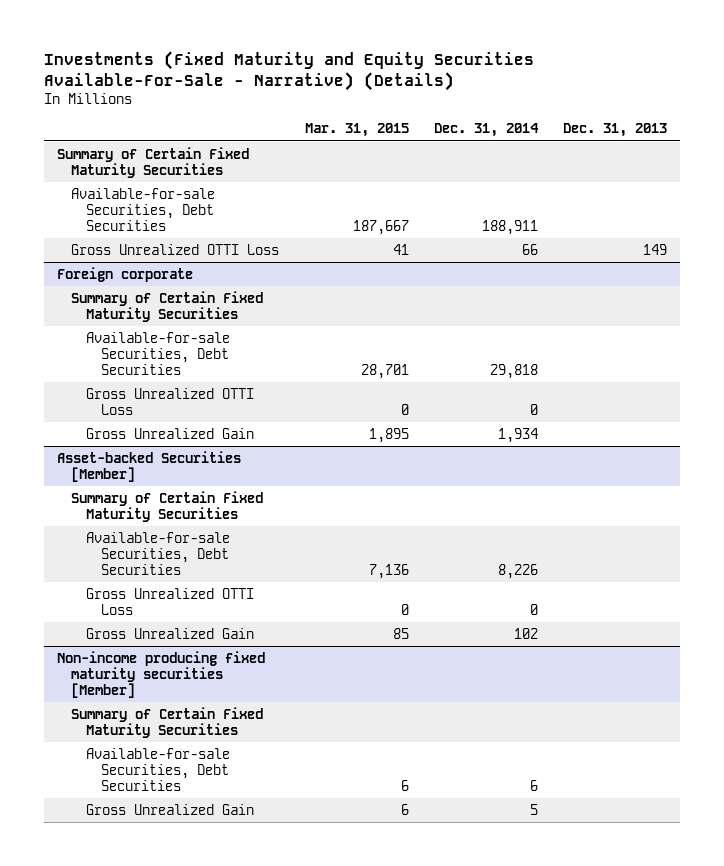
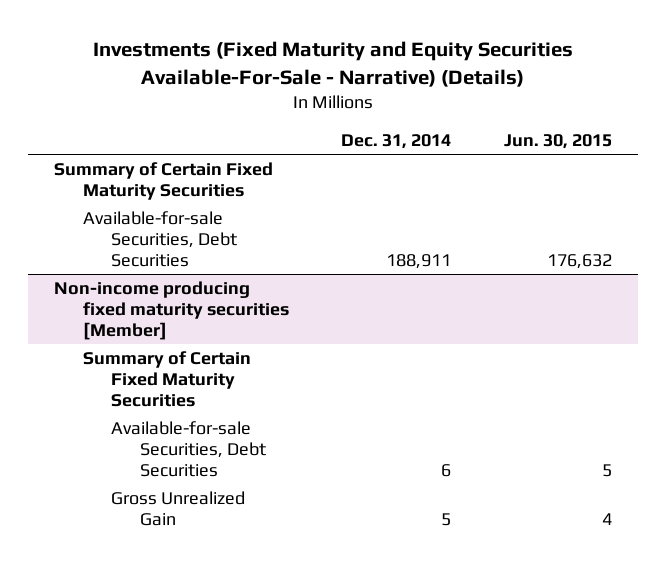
[304,123,409,138] Mar. 31, 2015 -> none
[563,123,668,138] Dec. 31, 2013 -> none
none -> [503,134,612,150] Jun. 30, 2015
[71,243,280,255] Gross Unrealized OTTI Loss -> none
[56,266,193,282] Foreign corporate -> none
[71,290,264,322] Summary of Certain Fixed Maturity Securities -> none
[86,331,231,375] Available-for-sale Securities, Debt Securities -> none
[86,387,255,415] Gross Unrealized OTTI Loss -> none
[86,427,255,439] Gross Unrealized Gain -> none
[56,450,241,482] Asset-backed Securities [Member] -> none
[71,490,264,522] Summary of Certain Fixed Maturity Securities -> none
[86,531,231,575] Available-for-sale Securities, Debt Securities -> none
[86,587,255,615] Gross Unrealized OTTI Loss -> none
[86,627,255,639] Gross Unrealized Gain -> none

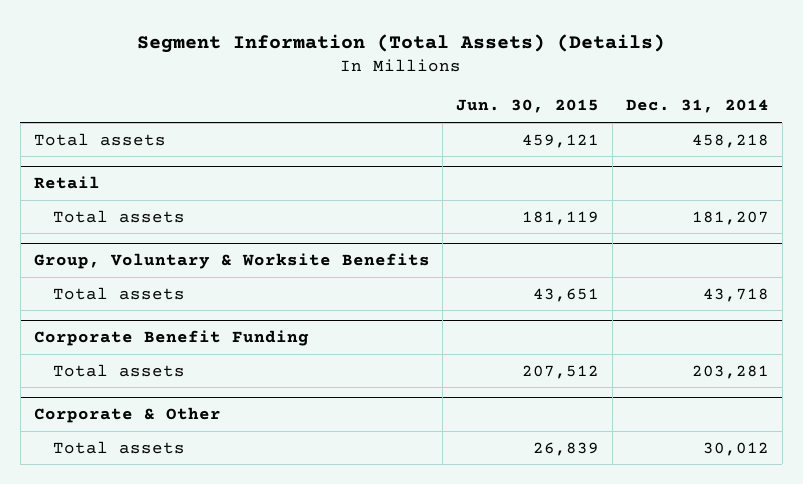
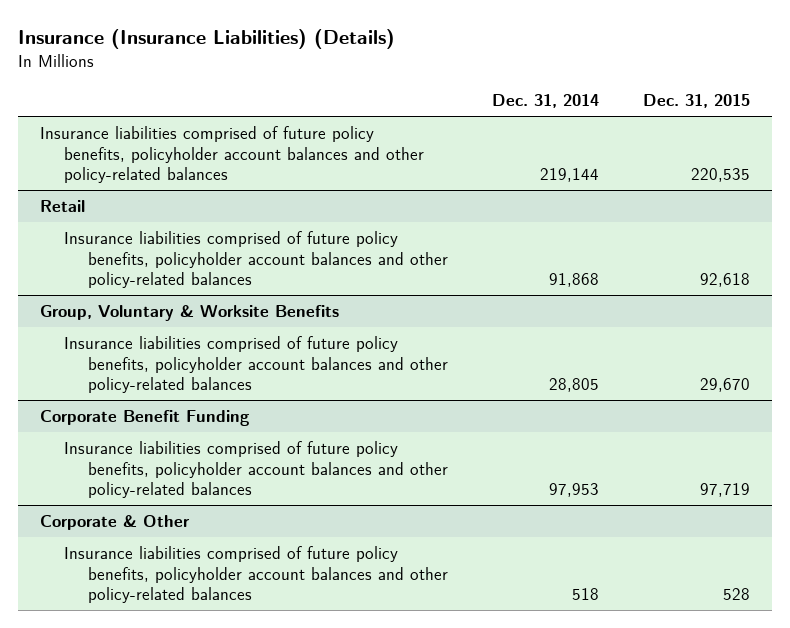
[137,33,666,53] Segment Information (Total Assets) (Details) -> [17,28,395,49] Insurance (Insurance Liabilities) (Details)
[456,99,600,114] Jun. 30, 2015 -> none
none -> [643,93,751,108] Dec. 31, 2015
[33,132,166,146] Total assets -> none
none -> [39,126,424,183] Insurance liabilities comprised of future policy benefits, policyholder account balances and other policy-related balances
[52,209,185,223] Total assets -> none
none -> [63,231,448,288] Insurance liabilities comprised of future policy benefits, policyholder account balances and other policy-related balances
[52,286,185,300] Total assets -> none
none -> [63,336,448,393] Insurance liabilities comprised of future policy benefits, policyholder account balances and other policy-related balances
[52,363,185,377] Total assets -> none
none -> [63,441,448,498] Insurance liabilities comprised of future policy benefits, policyholder account balances and other policy-related balances
[52,440,185,454] Total assets -> none
none -> [63,546,448,603] Insurance liabilities comprised of future policy benefits, policyholder account balances and other policy-related balances

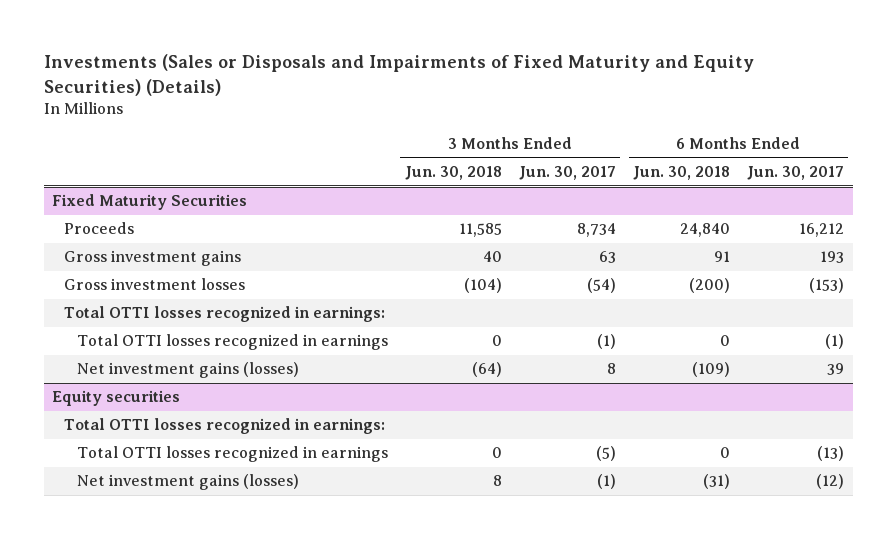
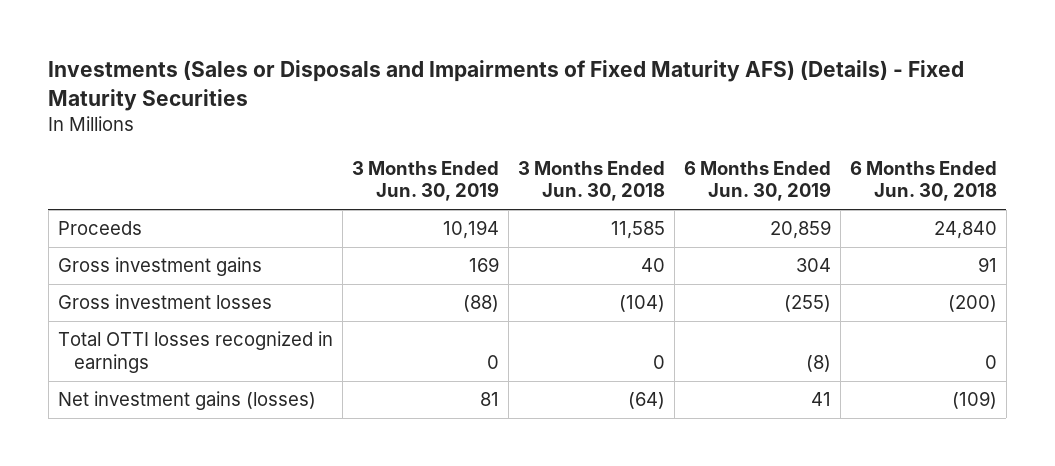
[43,54,754,96] Investments (Sales or Disposals and Impairments of Fixed Maturity and Equity Securities) (Details) -> [48,60,965,111] Investments (Sales or Disposals and Impairments of Fixed Maturity AFS) (Details) - Fixed Maturity Securities
[518,166,616,181] Jun. 30, 2017 -> none
[746,166,844,181] Jun. 30, 2017 -> none
none -> [351,160,499,202] 3 Months Ended Jun. 30, 2019
none -> [683,160,831,202] 6 Months Ended Jun. 30, 2019
[52,194,248,211] Fixed Maturity Securities -> none
[64,306,386,323] Total OTTI losses recognized in earnings: -> none
[52,390,181,407] Equity securities -> none
[64,418,386,435] Total OTTI losses recognized in earnings: -> none
[76,446,388,463] Total OTTI losses recognized in earnings -> none
[76,474,299,491] Net investment gains (losses) -> none

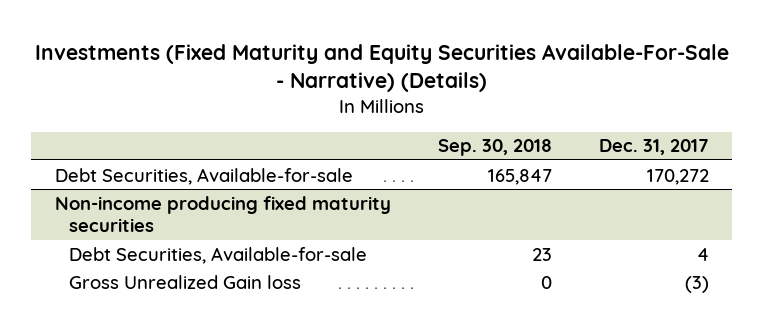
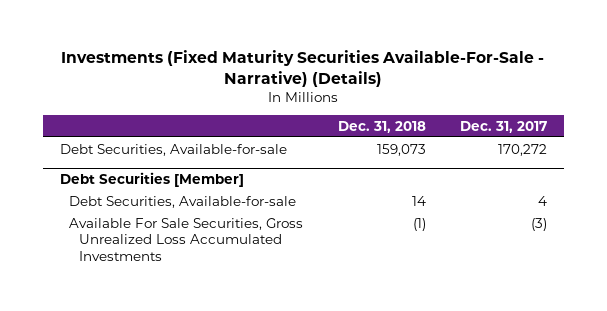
[34,43,729,93] Investments (Fixed Maturity and Equity Securities Available-For-Sale - Narrative) (Details) -> [61,50,545,87] Investments (Fixed Maturity Securities Available-For-Sale - Narrative) (Details)
[437,139,552,157] Sep. 30, 2018 -> none
none -> [337,120,426,133] Dec. 31, 2018
[54,195,391,233] Non-income producing fixed maturity securities -> [59,172,244,188] Debt Securities [Member]
[69,274,302,289] Gross Unrealized Gain loss -> [69,217,304,262] Available For Sale Securities, Gross Unrealized Loss Accumulated Investments

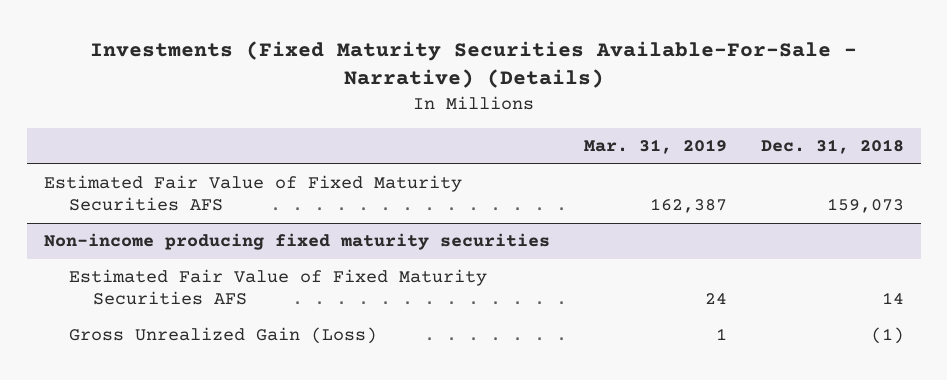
[459,120,547,133] Dec. 31, 2017 -> none
none -> [583,139,727,155] Mar. 31, 2019
[59,143,287,156] Debt Securities, Available-for-sale -> [43,175,462,212] Estimated Fair Value of Fixed Maturity Securities AFS
[59,172,244,188] Debt Securities [Member] -> [43,233,550,251] Non-income producing fixed maturity securities
[69,195,297,208] Debt Securities, Available-for-sale -> [68,269,487,306] Estimated Fair Value of Fixed Maturity Securities AFS
[69,217,304,262] Available For Sale Securities, Gross Unrealized Loss Accumulated Investments -> [68,327,377,345] Gross Unrealized Gain (Loss)

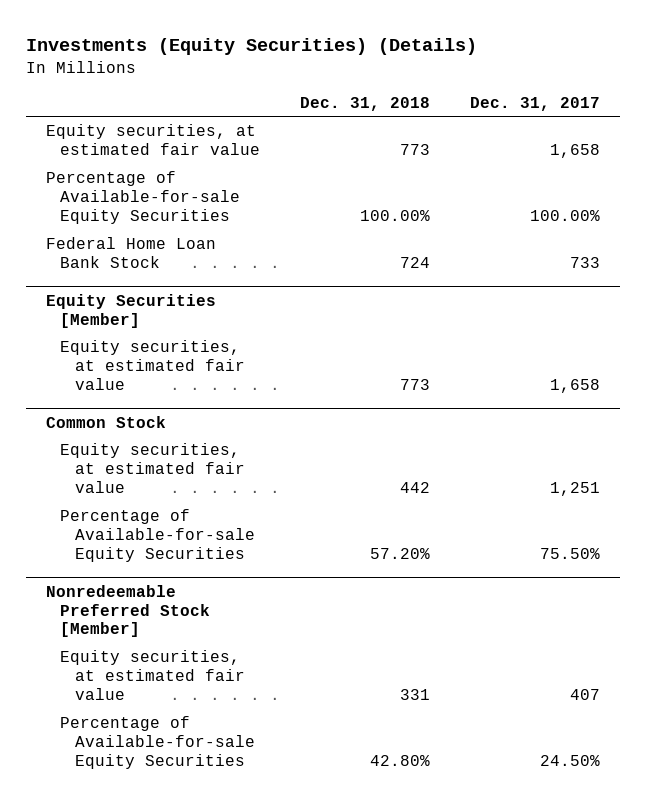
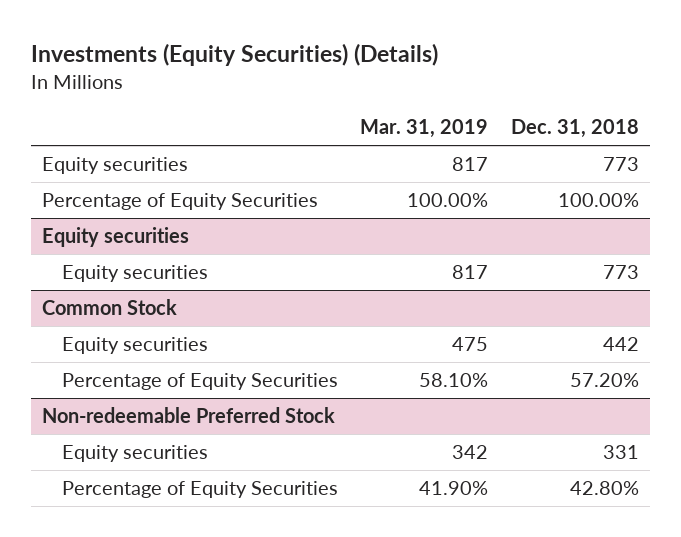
[470,96,601,111] Dec. 31, 2017 -> none
none -> [360,119,489,139] Mar. 31, 2019
[45,237,216,269] Federal Home Loan Bank Stock -> none
[45,124,261,156] Equity securities, at estimated fair value -> [42,157,189,175] Equity securities
[45,171,241,224] Percentage of Available-for-sale Equity Securities -> [42,193,319,211] Percentage of Equity Securities
[45,293,216,328] Equity Securities [Member] -> [42,227,190,248] Equity securities
[60,340,245,390] Equity securities, at estimated fair value -> [61,265,208,283] Equity securities
[60,443,245,493] Equity securities, at estimated fair value -> [61,337,208,355] Equity securities
[60,509,255,562] Percentage of Available-for-sale Equity Securities -> [61,373,338,391] Percentage of Equity Securities
[45,584,211,638] Nonredeemable Preferred Stock [Member] -> [42,407,336,424] Non-redeemable Preferred Stock
[60,650,245,700] Equity securities, at estimated fair value -> [61,445,208,463] Equity securities
[60,716,255,769] Percentage of Available-for-sale Equity Securities -> [61,481,338,499] Percentage of Equity Securities

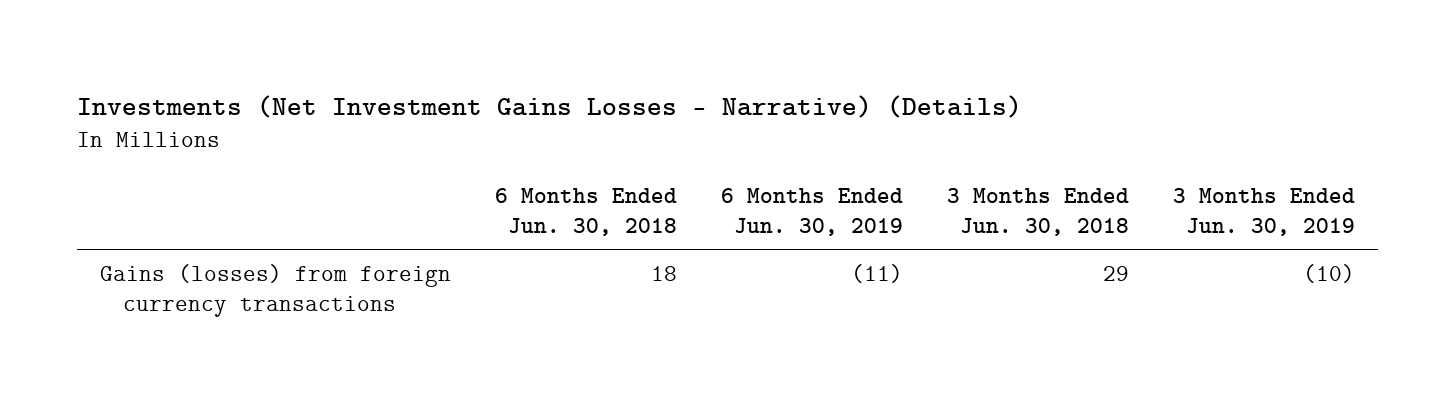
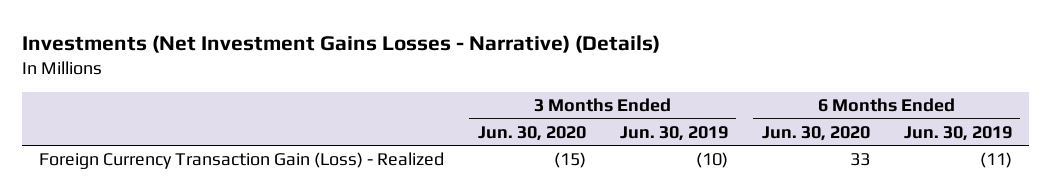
[494,187,677,236] 6 Months Ended Jun. 30, 2018 -> none
[947,187,1130,236] 3 Months Ended Jun. 30, 2018 -> none
none -> [477,125,586,141] Jun. 30, 2020
none -> [761,125,870,141] Jun. 30, 2020
[99,264,451,318] Gains (losses) from foreign currency transactions -> [38,152,444,170] Foreign Currency Transaction Gain (Loss) - Realized

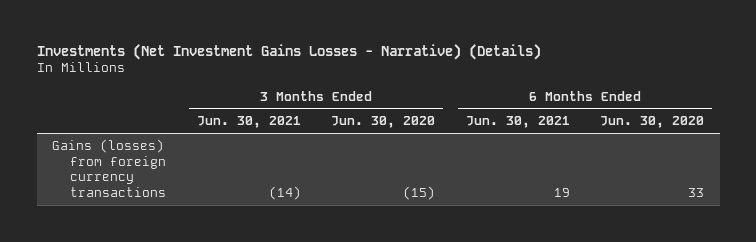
[619,125,728,141] Jun. 30, 2019 -> none
[903,125,1012,141] Jun. 30, 2019 -> none
none -> [196,116,301,129] Jun. 30, 2021
none -> [465,116,570,129] Jun. 30, 2021
[38,152,444,170] Foreign Currency Transaction Gain (Loss) - Realized -> [51,139,167,197] Gains (losses) from foreign currency transactions

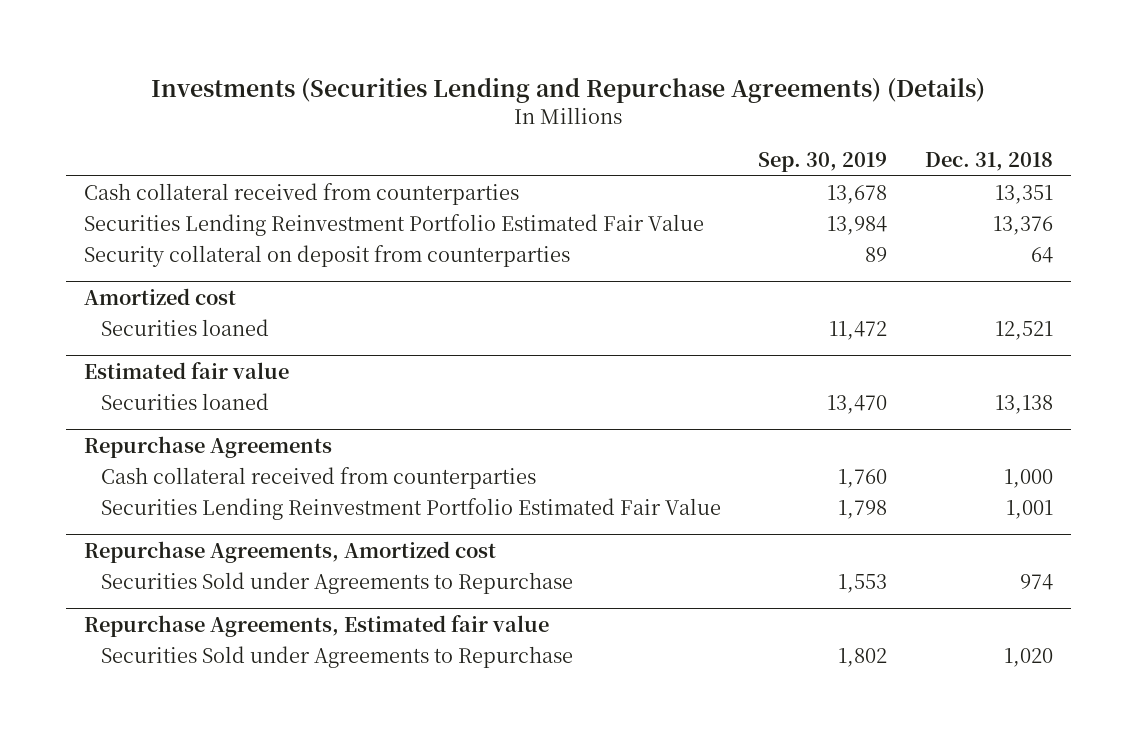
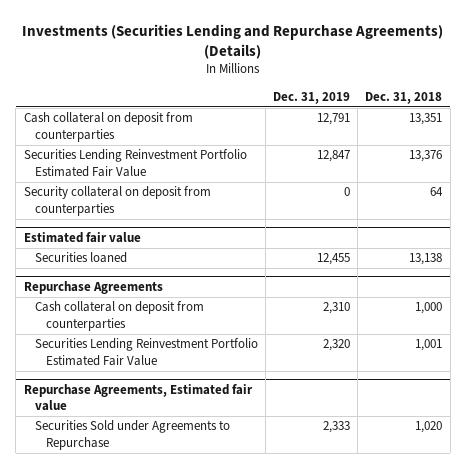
[758,152,888,173] Sep. 30, 2019 -> none
none -> [273,91,351,104] Dec. 31, 2019
[84,183,520,206] Cash collateral received from counterparties -> [23,112,193,142] Cash collateral on deposit from counterparties
[84,287,237,305] Amortized cost -> none
[101,319,270,337] Securities loaned -> none
[101,467,537,490] Cash collateral received from counterparties -> [34,301,204,331] Cash collateral on deposit from counterparties
[84,540,497,563] Repurchase Agreements, Amortized cost -> none
[101,572,574,595] Securities Sold under Agreements to Repurchase -> none

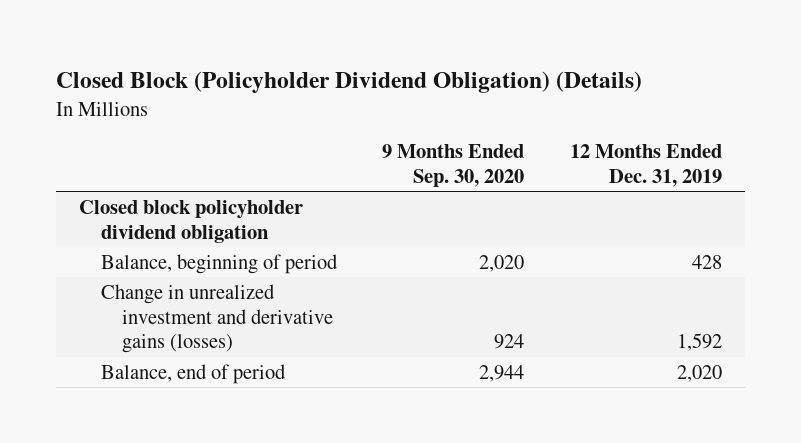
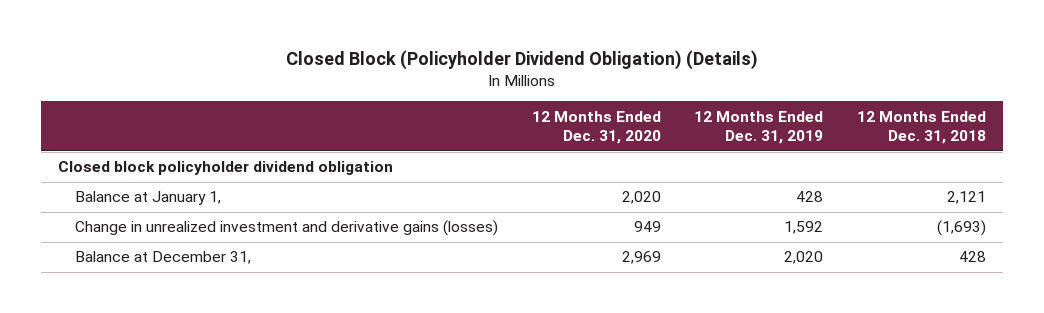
[382,144,525,188] 9 Months Ended Sep. 30, 2020 -> none
none -> [531,110,661,145] 12 Months Ended Dec. 31, 2020
none -> [857,110,987,145] 12 Months Ended Dec. 31, 2018
[100,254,338,275] Balance, beginning of period -> [74,191,221,206] Balance at January 1,
[100,364,286,385] Balance, end of period -> [74,251,251,265] Balance at December 31,

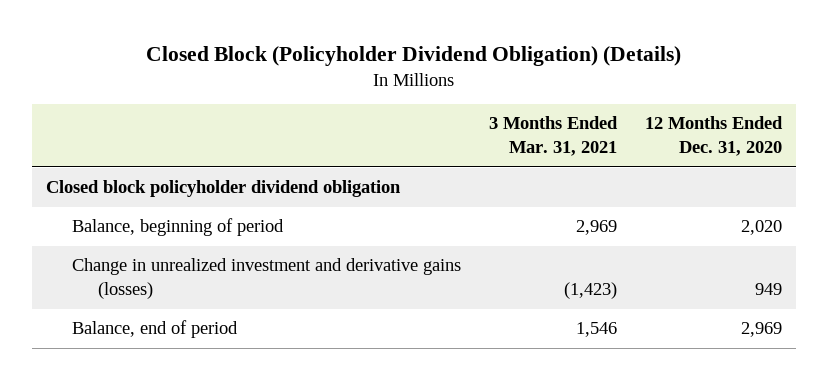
[694,110,824,145] 12 Months Ended Dec. 31, 2019 -> none
[857,110,987,145] 12 Months Ended Dec. 31, 2018 -> none
none -> [488,116,618,157] 3 Months Ended Mar. 31, 2021
[74,191,221,206] Balance at January 1, -> [71,218,284,237] Balance, beginning of period
[74,251,251,265] Balance at December 31, -> [71,320,238,339] Balance, end of period

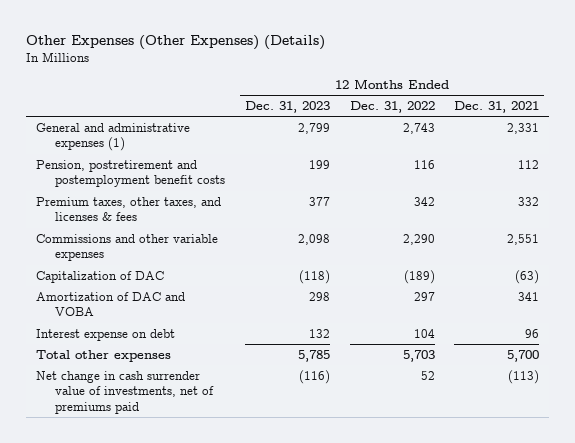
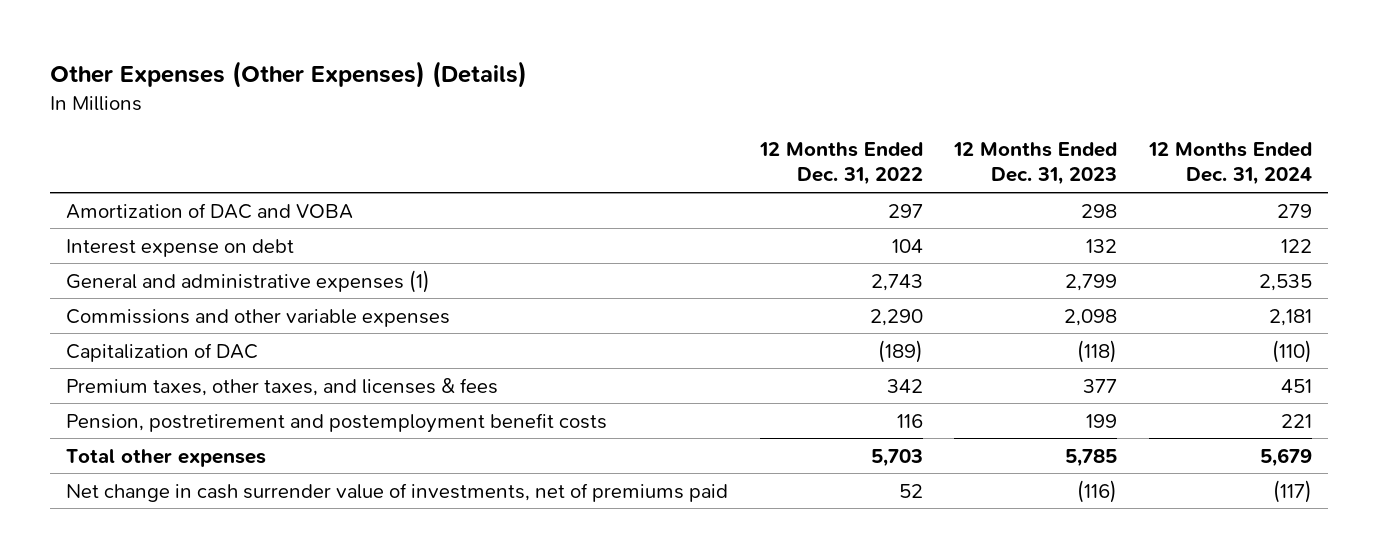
[454,100,540,113] Dec. 31, 2021 -> none
none -> [1148,141,1313,186] 12 Months Ended Dec. 31, 2024
[36,291,186,317] Amortization of DAC and VOBA -> [65,202,353,219] Amortization of DAC and VOBA
[36,328,176,341] Interest expense on debt -> [65,238,294,257] Interest expense on debt
[36,196,222,222] Premium taxes, other taxes, and licenses & fees -> [65,377,498,396] Premium taxes, other taxes, and licenses & fees
[36,159,226,188] Pension, postretirement and postemployment benefit costs -> [65,412,607,433] Pension, postretirement and postemployment benefit costs

